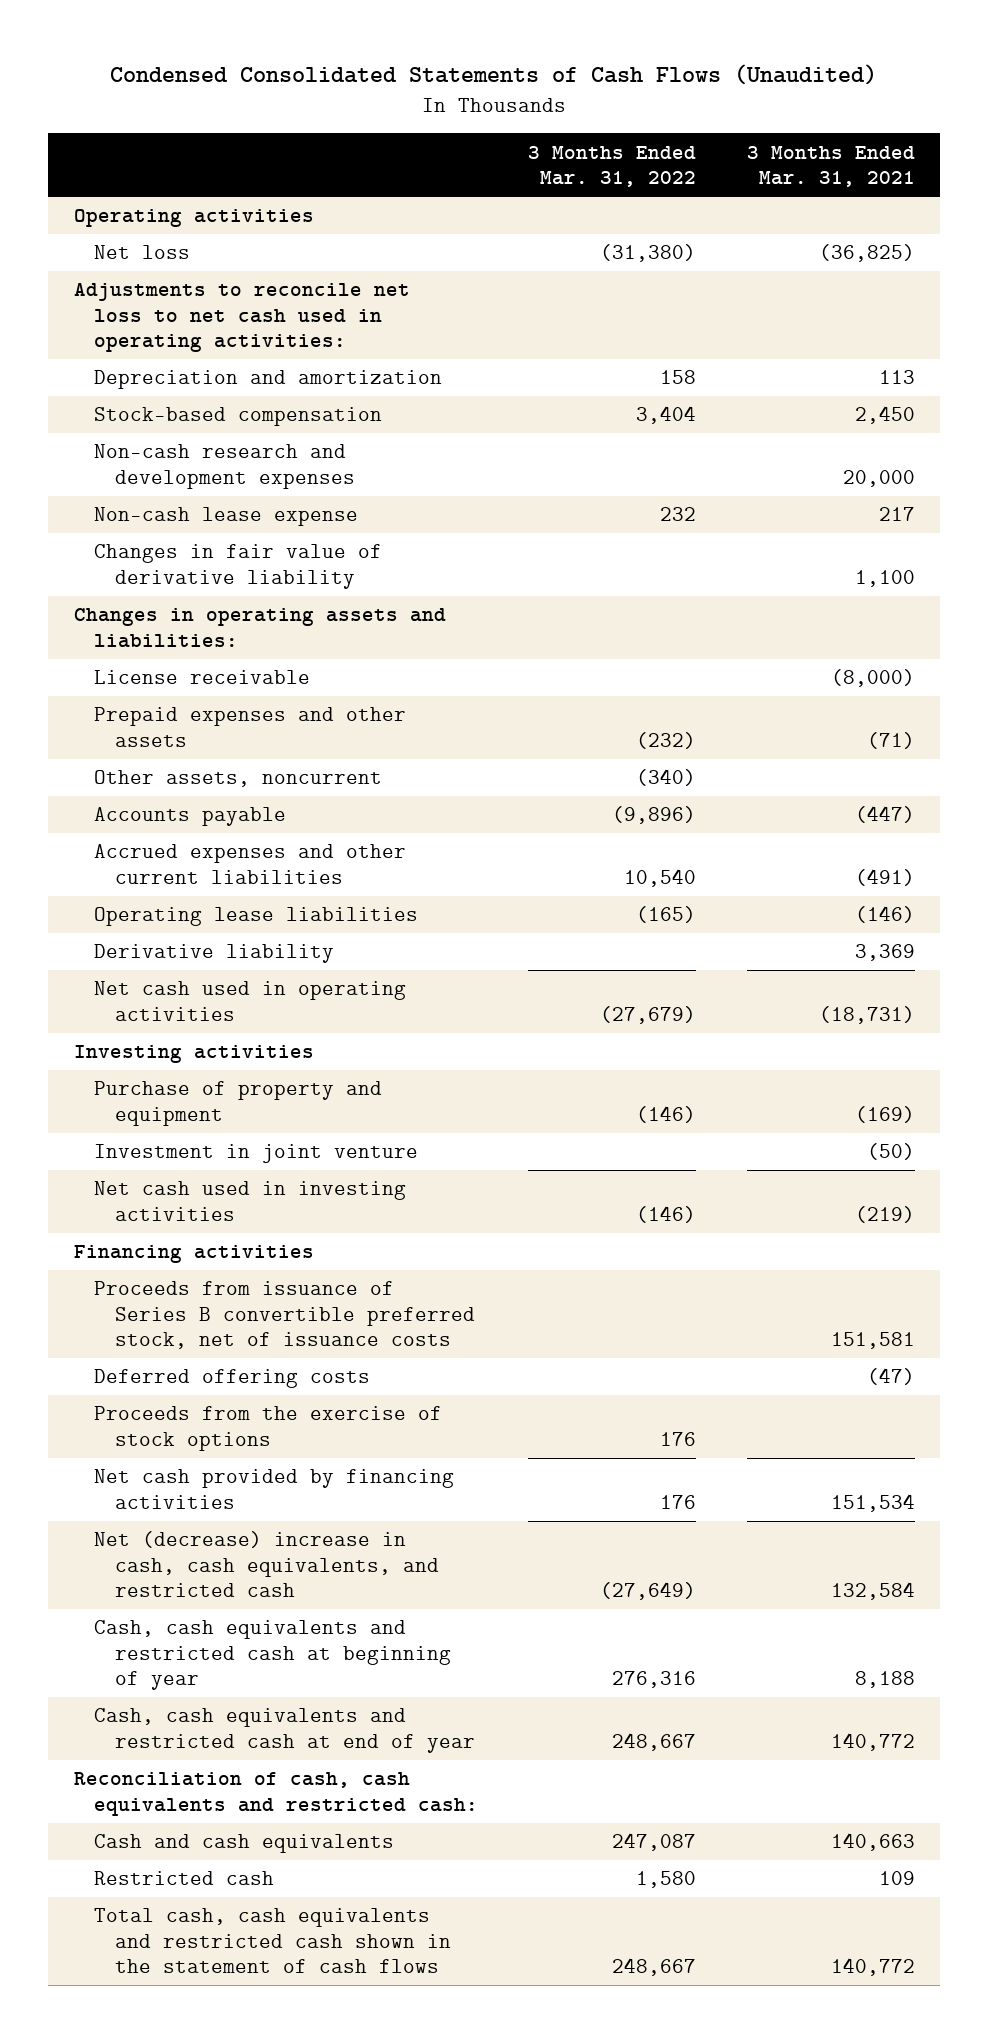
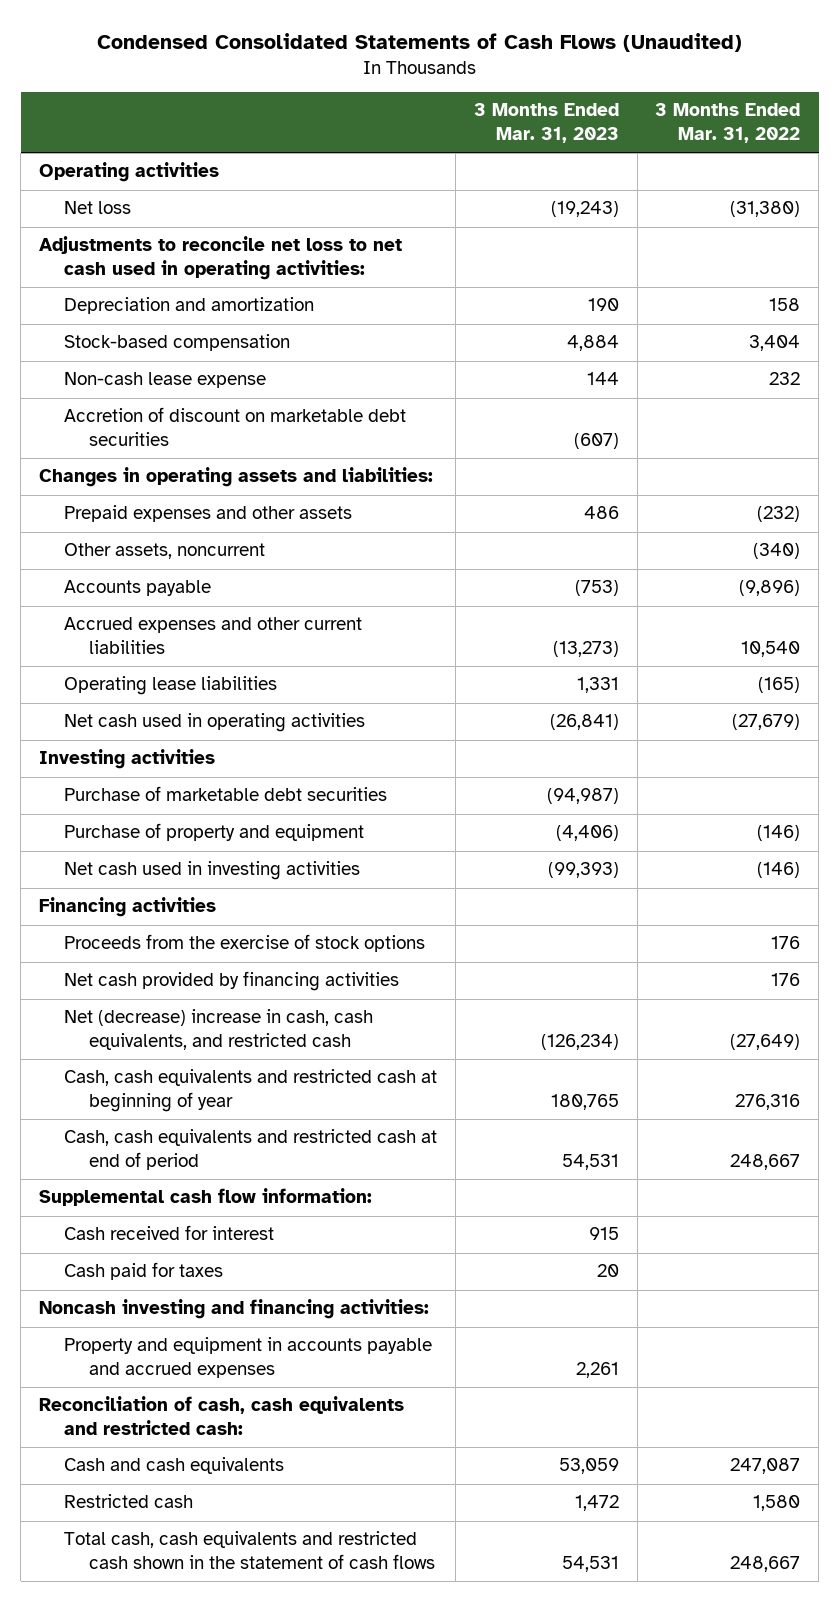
[746,145,915,188] 3 Months Ended Mar. 31, 2021 -> none
none -> [473,103,619,144] 3 Months Ended Mar. 31, 2023
[94,444,355,489] Non-cash research and development expenses -> none
[94,544,383,589] Changes in fair value of derivative liability -> none
none -> [64,407,407,446] Accretion of discount on marketable debt securities
[94,670,311,685] License receivable -> none
[94,944,335,964] Derivative liability -> none
none -> [64,786,388,802] Purchase of marketable debt securities
[94,1144,419,1164] Investment in joint venture -> none
[94,1281,475,1350] Proceeds from issuance of Series B convertible preferred stock, net of issuance costs -> none
[94,1369,371,1389] Deferred offering costs -> none
[94,1708,475,1753] Cash, cash equivalents and restricted cash at end of year -> [64,1129,438,1170] Cash, cash equivalents and restricted cash at end of period
none -> [39,1188,373,1207] Supplemental cash flow information:
none -> [64,1225,275,1241] Cash received for interest
none -> [64,1262,224,1281] Cash paid for taxes
none -> [39,1299,430,1320] Noncash investing and financing activities:
none -> [64,1337,433,1378] Property and equipment in accounts payable and accrued expenses

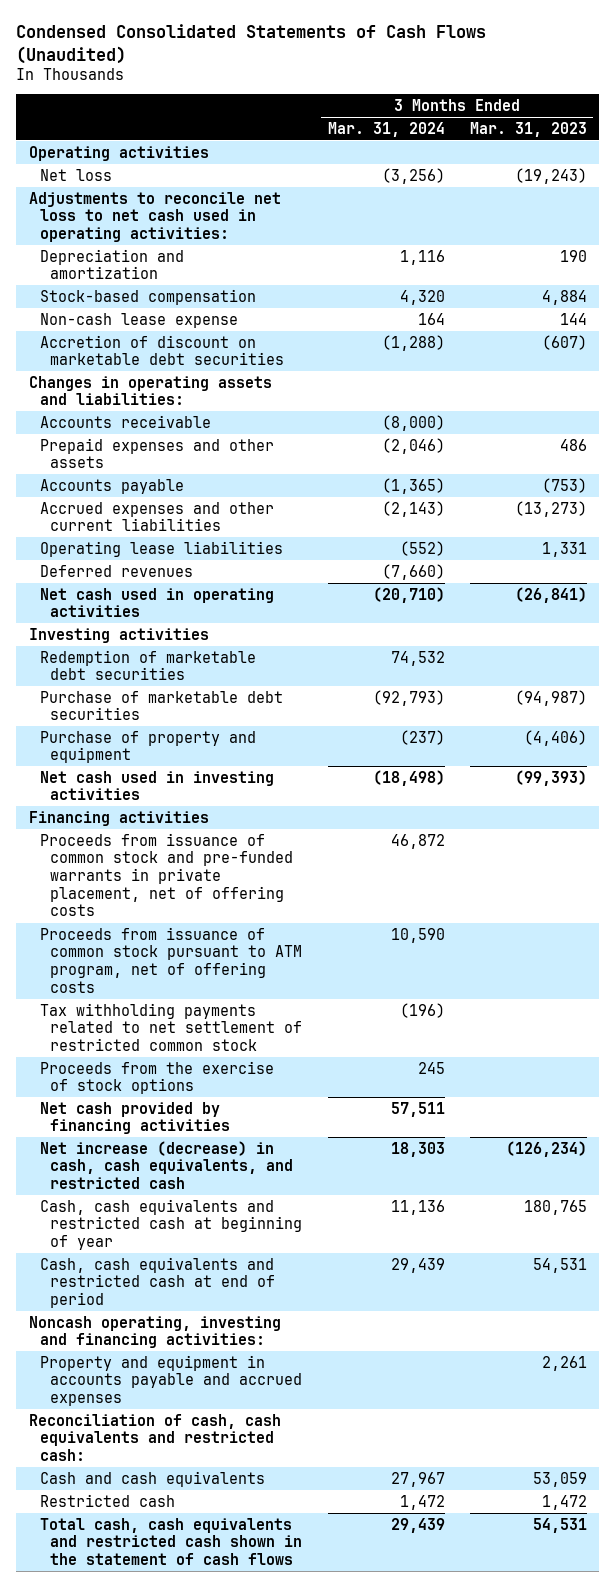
[655,103,801,144] 3 Months Ended Mar. 31, 2022 -> none
none -> [327,121,445,137] Mar. 31, 2024
none -> [39,414,211,428] Accounts receivable
[64,543,266,560] Other assets, noncurrent -> none
none -> [39,564,193,577] Deferred revenues
none -> [39,649,256,681] Redemption of marketable debt securities
none -> [39,832,294,917] Proceeds from issuance of common stock and pre-funded warrants in private placement, net of offering costs
none -> [39,926,303,993] Proceeds from issuance of common stock pursuant to ATM program, net of offering costs
none -> [39,1002,303,1051] Tax withholding payments related to net settlement of restricted common stock
[64,1009,374,1050] Net (decrease) increase in cash, cash equivalents, and restricted cash -> [39,1140,294,1189] Net increase (decrease) in cash, cash equivalents, and restricted cash
[39,1188,373,1207] Supplemental cash flow information: -> none
[64,1225,275,1241] Cash received for interest -> none
[64,1262,224,1281] Cash paid for taxes -> none
[39,1299,430,1320] Noncash investing and financing activities: -> [28,1315,281,1349] Noncash operating, investing and financing activities:

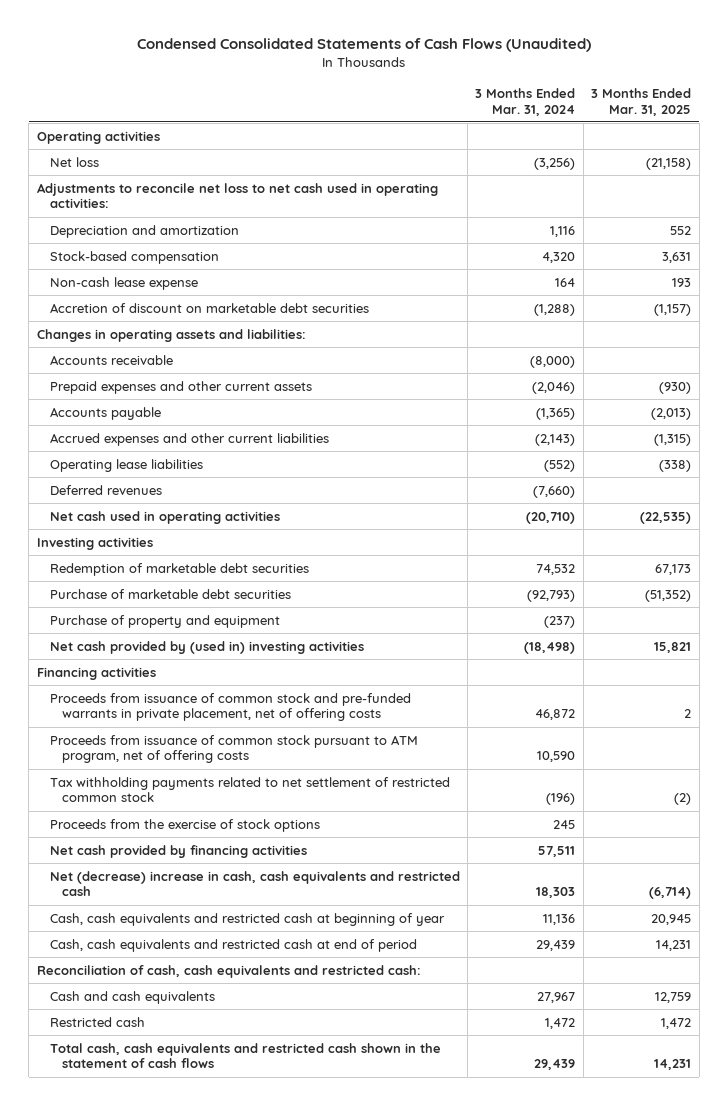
[469,121,587,137] Mar. 31, 2023 -> none
none -> [591,87,692,116] 3 Months Ended Mar. 31, 2025
[39,437,274,469] Prepaid expenses and other assets -> [49,380,312,394] Prepaid expenses and other current assets
[39,770,274,801] Net cash used in investing activities -> [49,640,364,654] Net cash provided by (used in) investing activities
[39,1140,294,1189] Net increase (decrease) in cash, cash equivalents, and restricted cash -> [49,870,460,897] Net (decrease) increase in cash, cash equivalents and restricted cash
[28,1315,281,1349] Noncash operating, investing and financing activities: -> none
[39,1354,303,1406] Property and equipment in accounts payable and accrued expenses -> none

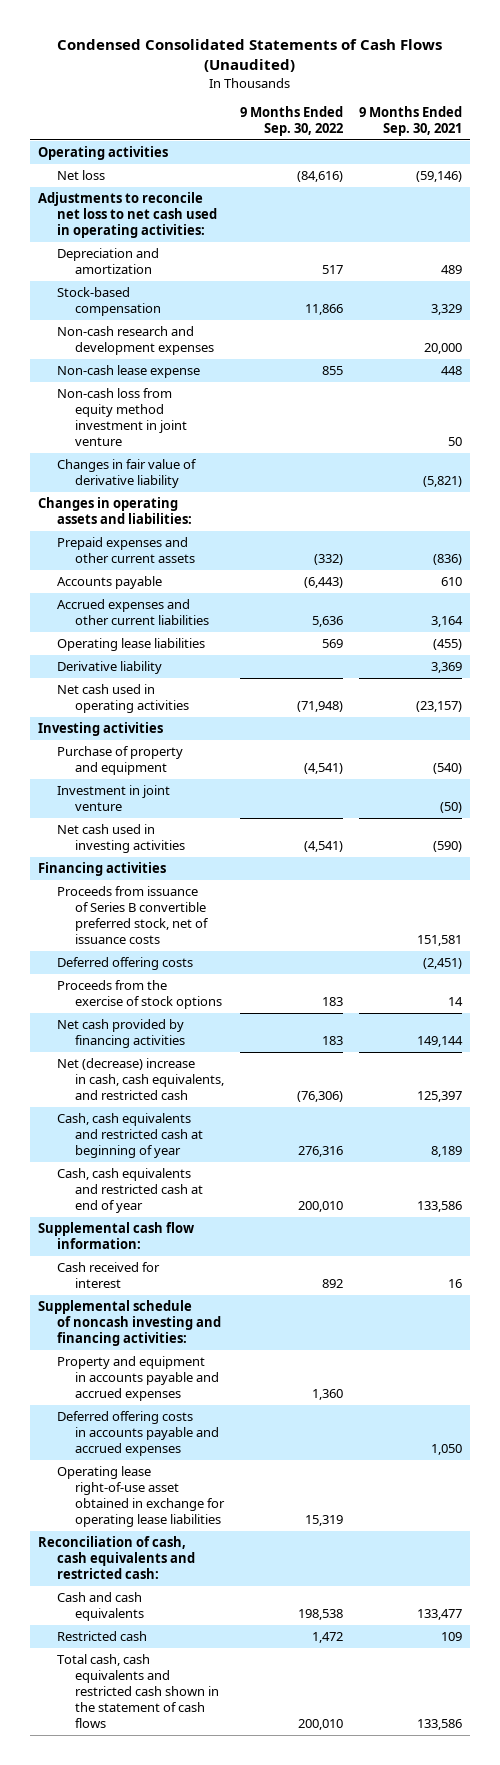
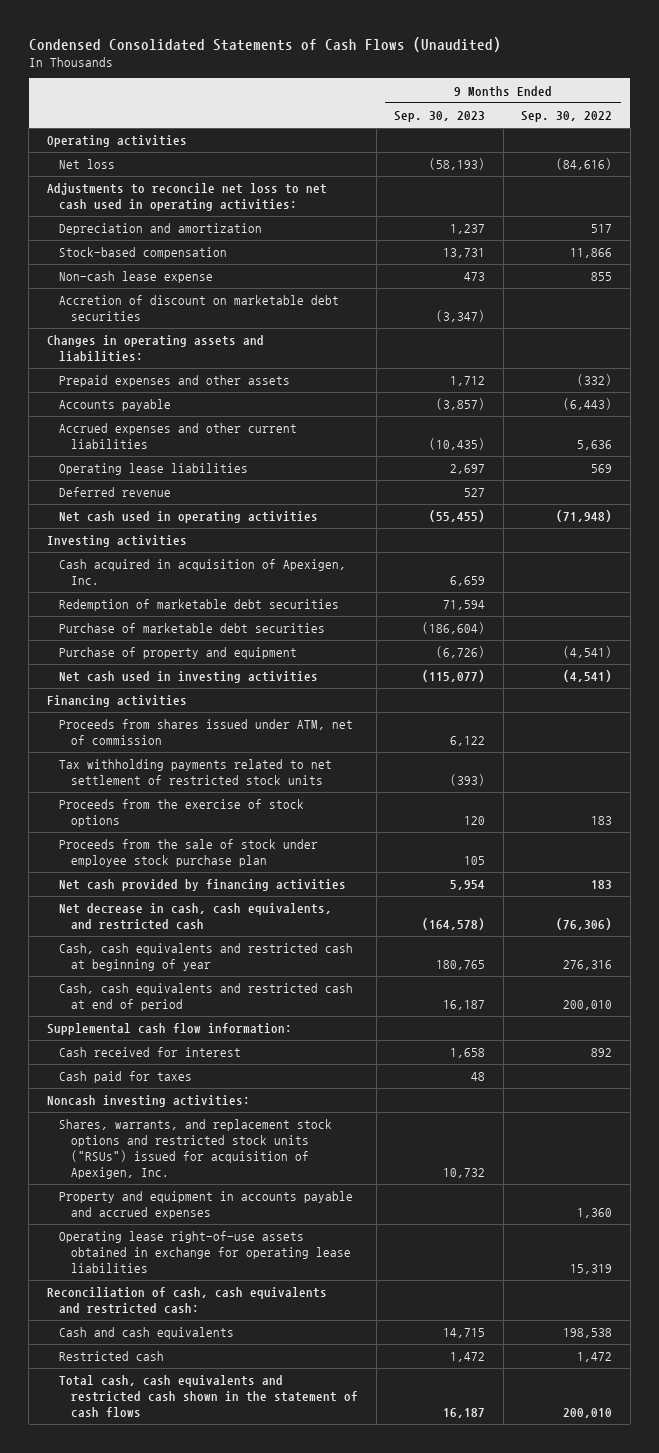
[358,105,462,136] 9 Months Ended Sep. 30, 2021 -> none
none -> [394,110,486,122] Sep. 30, 2023
[56,326,215,356] Non-cash research and development expenses -> none
[56,388,188,447] Non-cash loss from equity method investment in joint venture -> none
[56,459,197,489] Changes in fair value of derivative liability -> none
none -> [59,295,340,322] Accretion of discount on marketable debt securities
[56,537,196,564] Prepaid expenses and other current assets -> [59,375,291,388] Prepaid expenses and other assets
[56,661,162,675] Derivative liability -> none
none -> [59,487,172,498] Deferred revenue
none -> [59,559,347,586] Cash acquired in acquisition of Apexigen, Inc.
none -> [59,599,340,612] Redemption of marketable debt securities
none -> [59,623,326,634] Purchase of marketable debt securities
[56,785,170,812] Investment in joint venture -> none
[56,886,210,945] Proceeds from issuance of Series B convertible preferred stock, net of issuance costs -> none
[56,957,193,971] Deferred offering costs -> none
none -> [59,719,354,746] Proceeds from shares issued under ATM, net of commission
none -> [59,759,333,786] Tax withholding payments related to net settlement of restricted stock units
none -> [59,839,319,868] Proceeds from the sale of stock under employee stock purchase plan
[56,1058,225,1101] Net (decrease) increase in cash, cash equivalents, and restricted cash -> [59,903,333,931] Net decrease in cash, cash equivalents, and restricted cash
[56,1168,204,1214] Cash, cash equivalents and restricted cash at end of year -> [59,983,354,1012] Cash, cash equivalents and restricted cash at end of period
none -> [59,1071,193,1084] Cash paid for taxes
[38,1300,221,1347] Supplemental schedule of noncash investing and financing activities: -> [46,1095,250,1108] Noncash investing activities:
none -> [59,1119,333,1179] Shares, warrants, and replacement stock options and restricted stock units ("RSUs") issued for acquisition of Apexigen, Inc.
[56,1411,220,1457] Deferred offering costs in accounts payable and accrued expenses -> none
[56,1466,226,1528] Operating lease right-of-use asset obtained in exchange for operating lease liabilities -> [59,1231,352,1273] Operating lease right-of-use assets obtained in exchange for operating lease liabilities

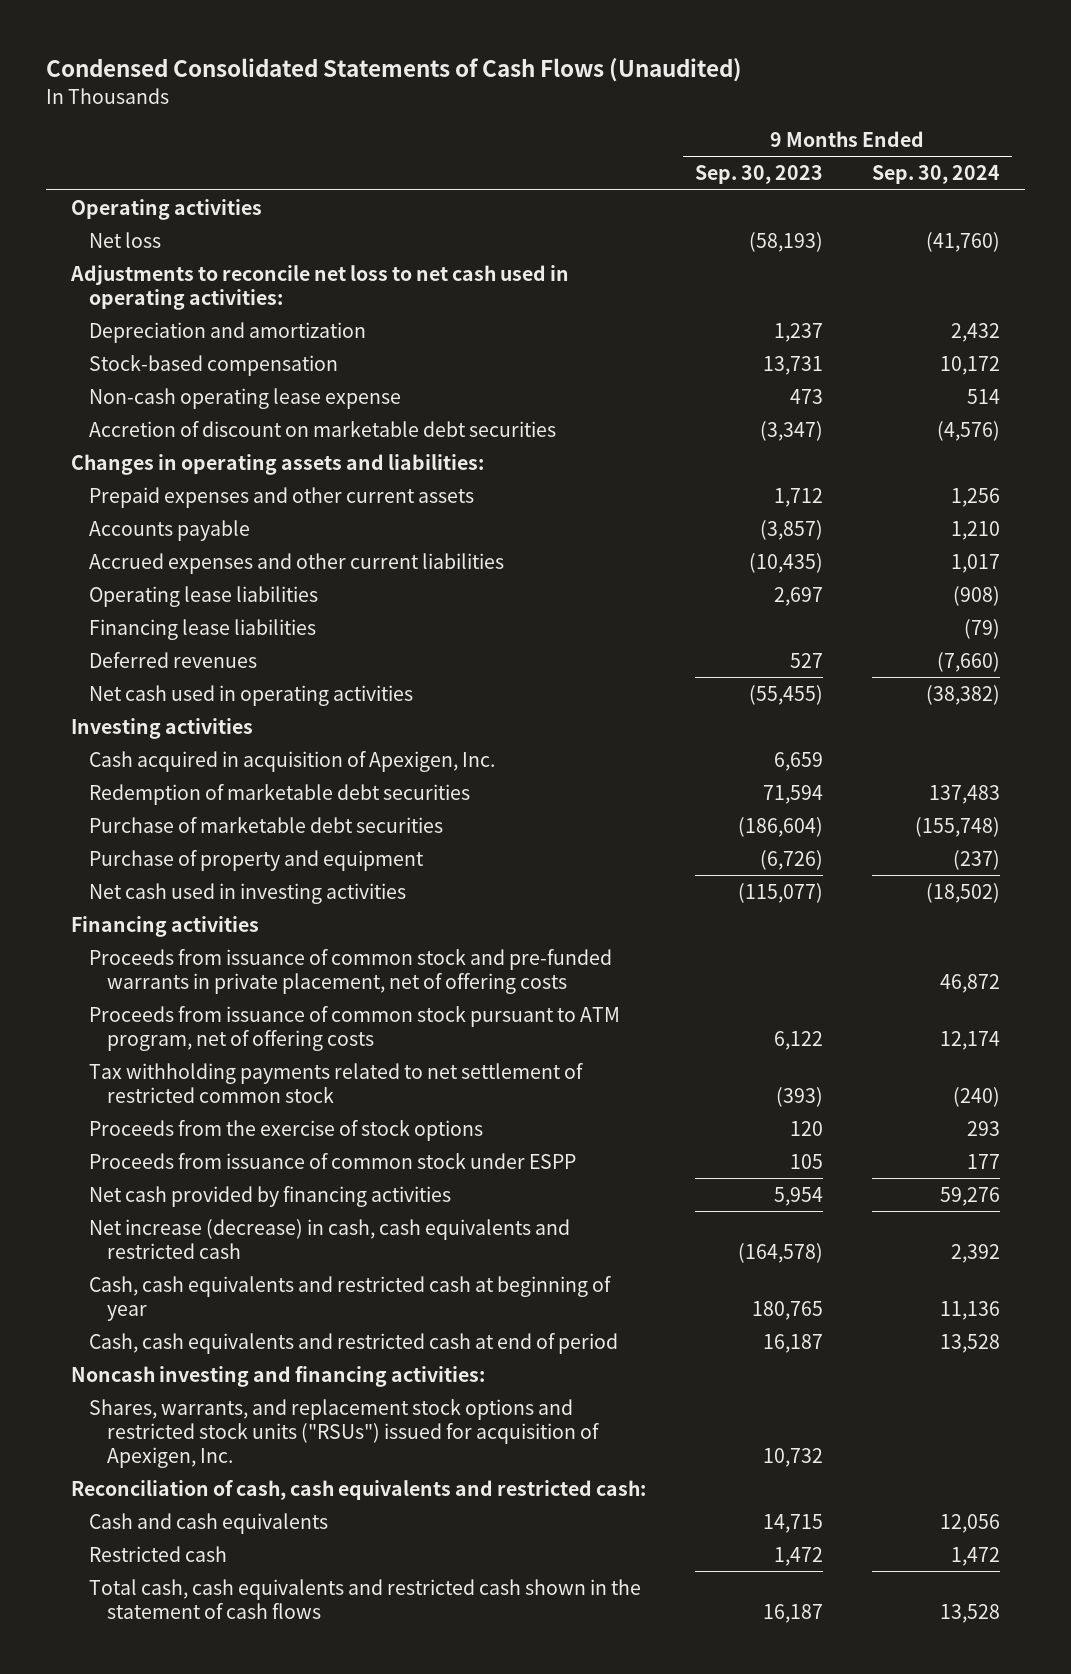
[521,110,613,122] Sep. 30, 2022 -> none
none -> [871,165,1000,185] Sep. 30, 2024
[59,271,214,284] Non-cash lease expense -> [89,387,402,409] Non-cash operating lease expense
[59,375,291,388] Prepaid expenses and other assets -> [89,486,475,508] Prepaid expenses and other current assets
none -> [89,618,317,640] Financing lease liabilities
[59,487,172,498] Deferred revenue -> [89,651,258,668] Deferred revenues
none -> [89,948,613,994] Proceeds from issuance of common stock and pre-funded warrants in private placement, net of offering costs
[59,719,354,746] Proceeds from shares issued under ATM, net of commission -> [89,1005,621,1051] Proceeds from issuance of common stock pursuant to ATM program, net of offering costs
[59,759,333,786] Tax withholding payments related to net settlement of restricted stock units -> [89,1062,584,1103] Tax withholding payments related to net settlement of restricted common stock
[59,839,319,868] Proceeds from the sale of stock under employee stock purchase plan -> none
none -> [89,1152,577,1169] Proceeds from issuance of common stock under ESPP
[59,903,333,931] Net decrease in cash, cash equivalents, and restricted cash -> [89,1218,571,1259] Net increase (decrease) in cash, cash equivalents and restricted cash
[46,1023,292,1036] Supplemental cash flow information: -> none
[59,1047,242,1058] Cash received for interest -> none
[59,1071,193,1084] Cash paid for taxes -> none
[46,1095,250,1108] Noncash investing activities: -> [70,1365,485,1387] Noncash investing and financing activities:
[59,1191,354,1220] Property and equipment in accounts payable and accrued expenses -> none
[59,1231,352,1273] Operating lease right-of-use assets obtained in exchange for operating lease liabilities -> none

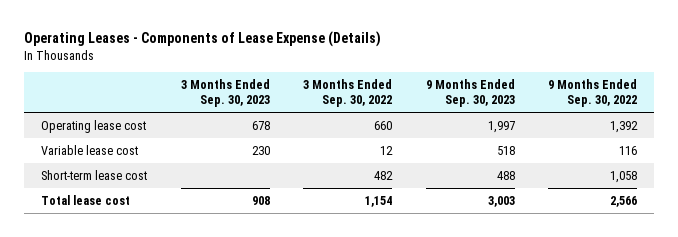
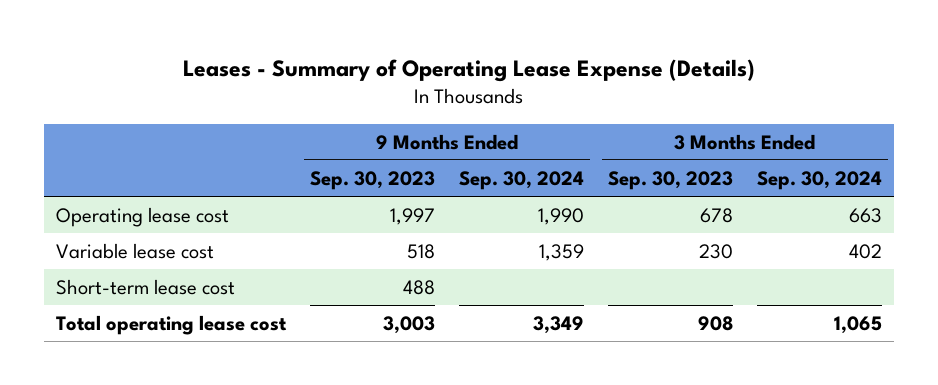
[24,31,382,48] Operating Leases - Components of Lease Expense (Details) -> [182,58,755,82] Leases - Summary of Operating Lease Expense (Details)
[303,78,393,108] 3 Months Ended Sep. 30, 2022 -> none
[548,78,638,108] 9 Months Ended Sep. 30, 2022 -> none
none -> [458,170,584,190] Sep. 30, 2024
none -> [756,170,882,190] Sep. 30, 2024
[40,194,130,205] Total lease cost -> [56,314,288,335] Total operating lease cost

